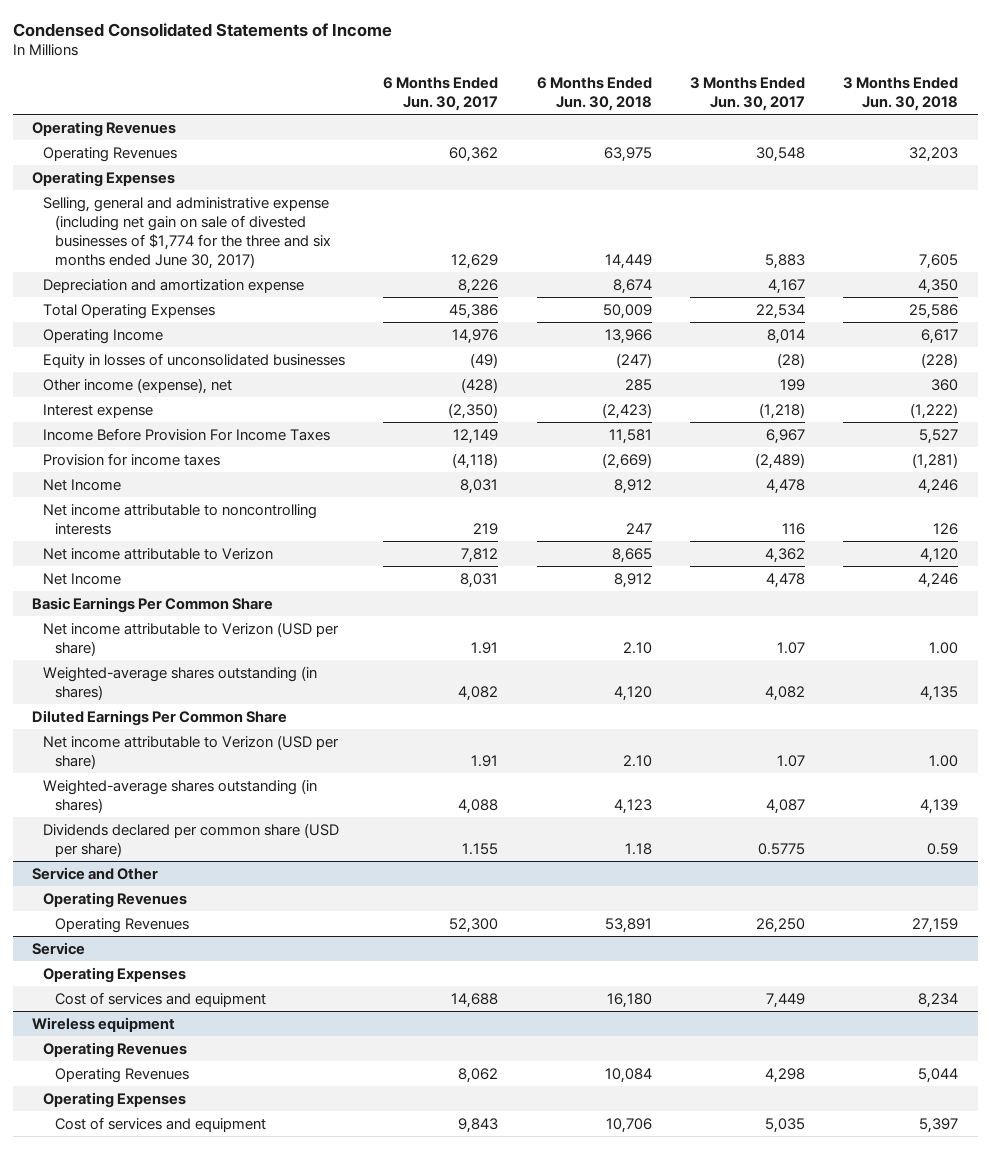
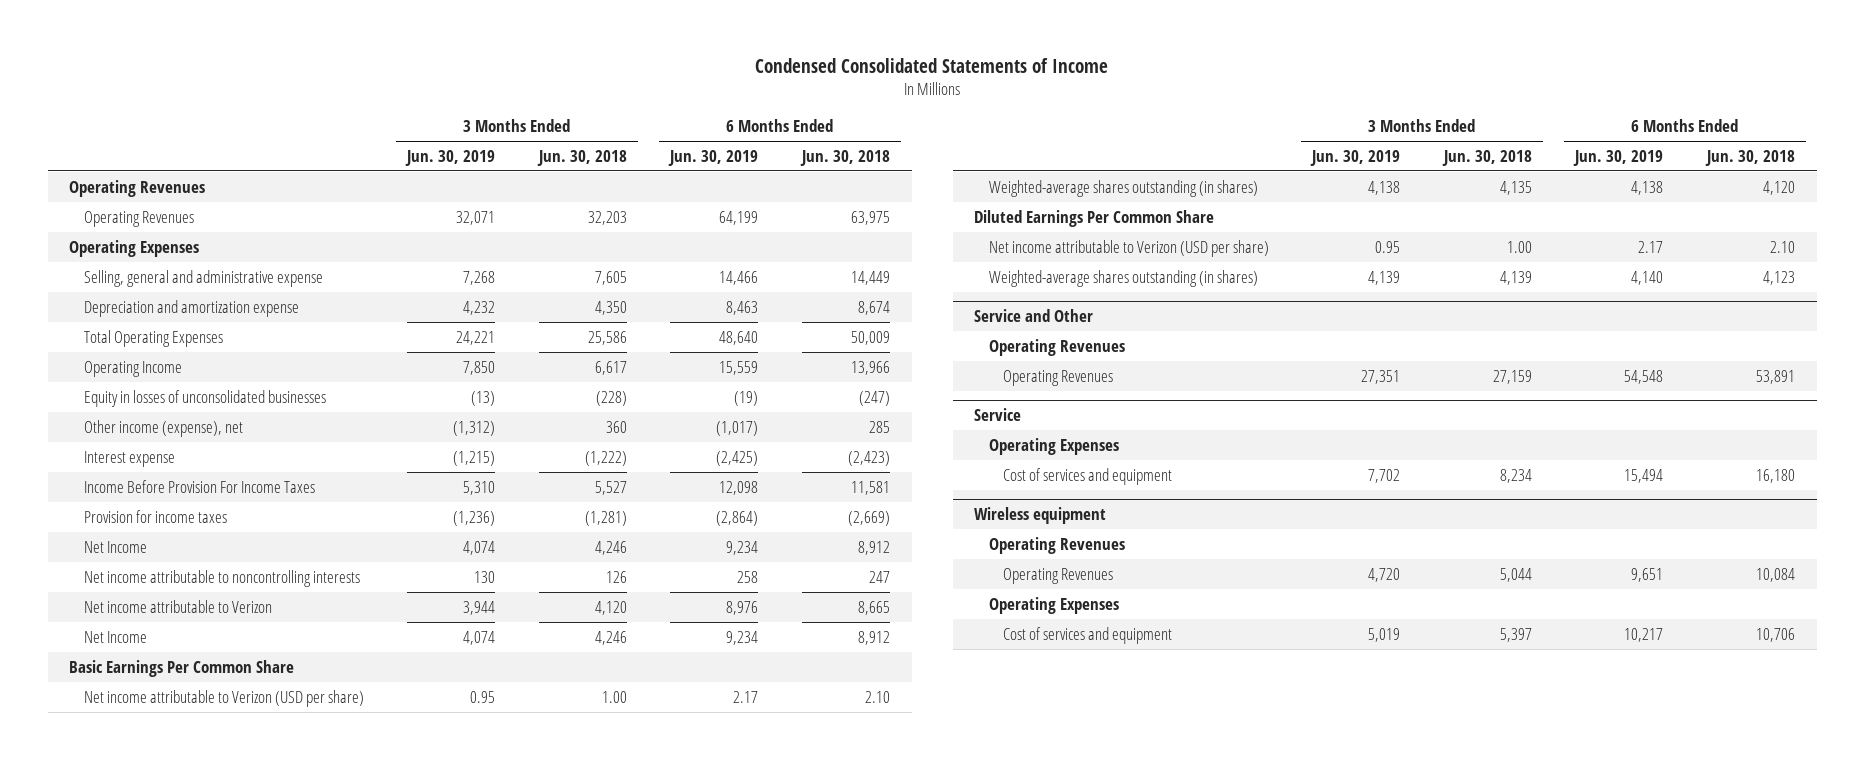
[383,76,499,112] 6 Months Ended Jun. 30, 2017 -> none
[690,76,806,112] 3 Months Ended Jun. 30, 2017 -> none
none -> [405,149,496,166] Jun. 30, 2019
none -> [668,149,759,166] Jun. 30, 2019
[43,196,331,269] Selling, general and administrative expense (including net gain on sale of divested businesses of $1,774 for the three and six months ended June 30, 2017) -> [83,269,323,287] Selling, general and administrative expense
[43,822,340,857] Dividends declared per common share (USD per share) -> none

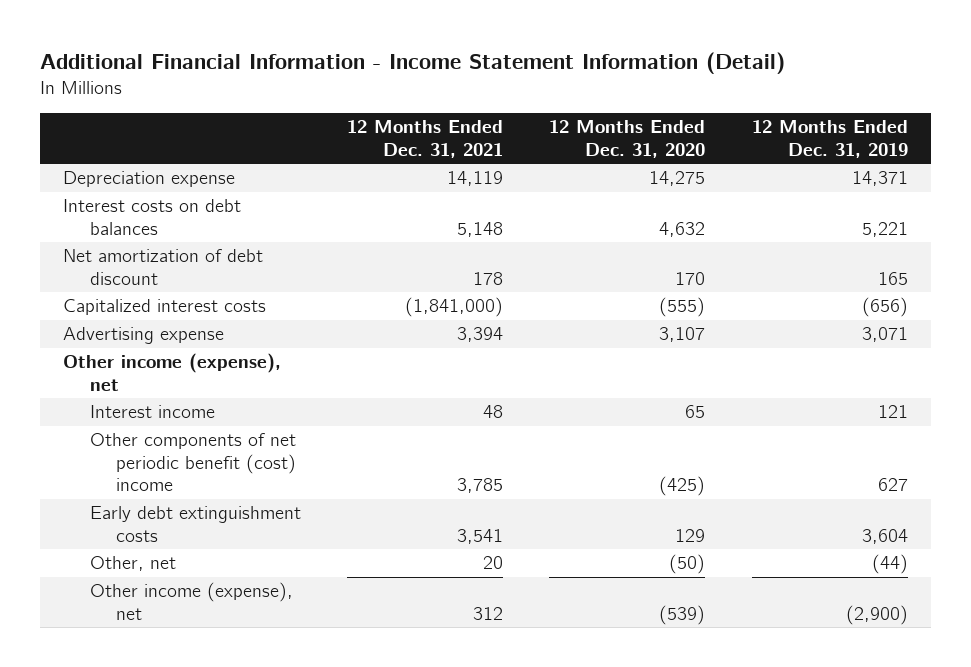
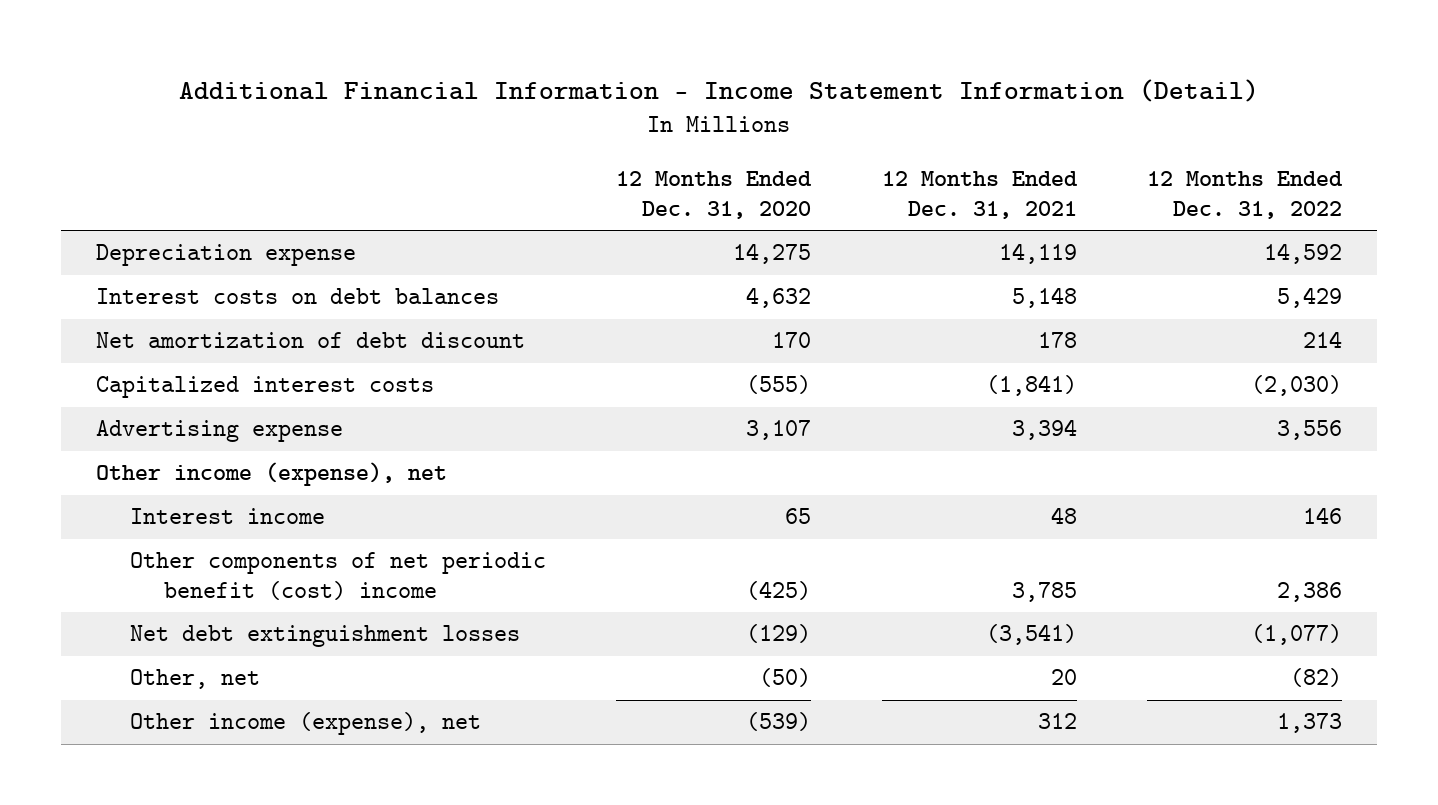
[751,120,908,158] 12 Months Ended Dec. 31, 2019 -> none
none -> [1146,170,1343,219] 12 Months Ended Dec. 31, 2022
[405,297,504,318] (1,841,000) -> [985,375,1077,397] (1,841)
[89,506,301,542] Early debt extinguishment costs -> [130,625,521,648] Net debt extinguishment losses
[457,528,504,544] 3,541 -> [985,624,1077,646] (3,541)
[675,528,706,542] 129 -> [746,624,812,644] (129)

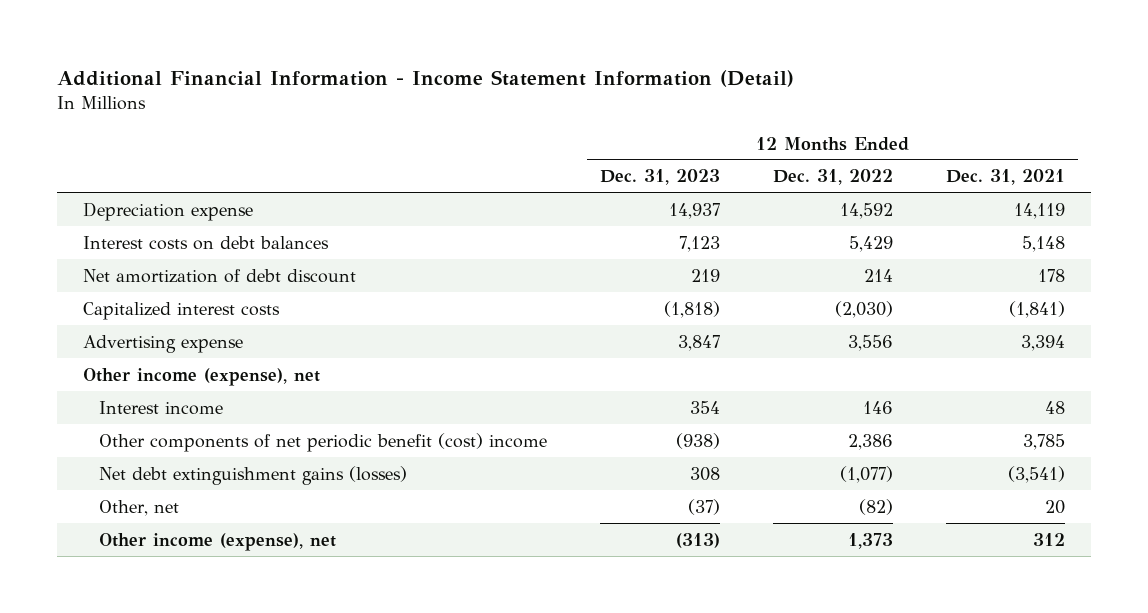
[616,170,813,219] 12 Months Ended Dec. 31, 2020 -> none
none -> [600,169,721,186] Dec. 31, 2023
[130,625,521,648] Net debt extinguishment losses -> [99,465,408,485] Net debt extinguishment gains (losses)

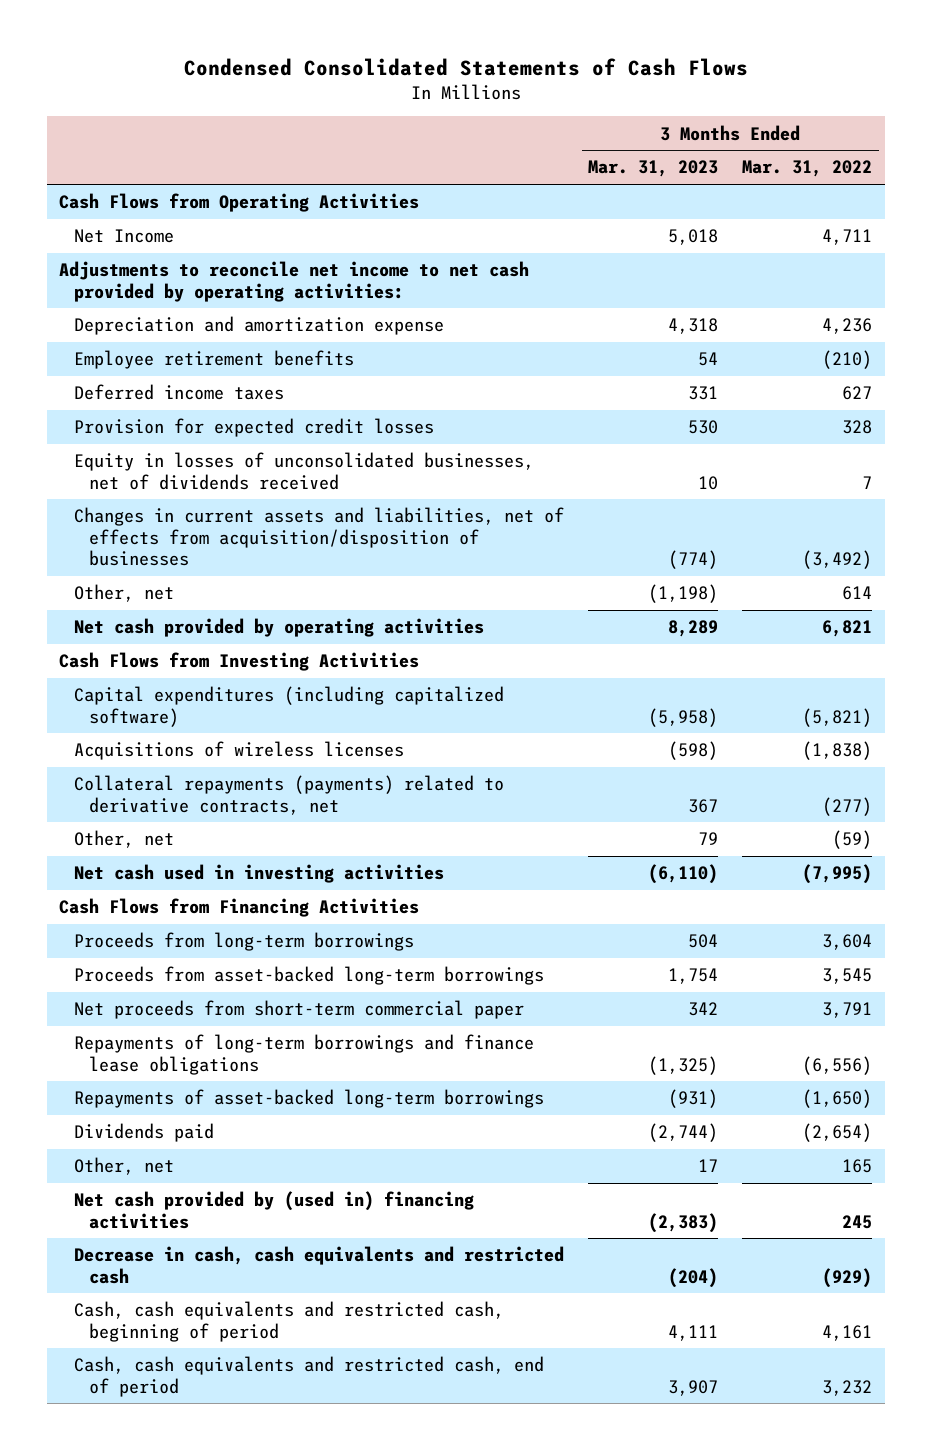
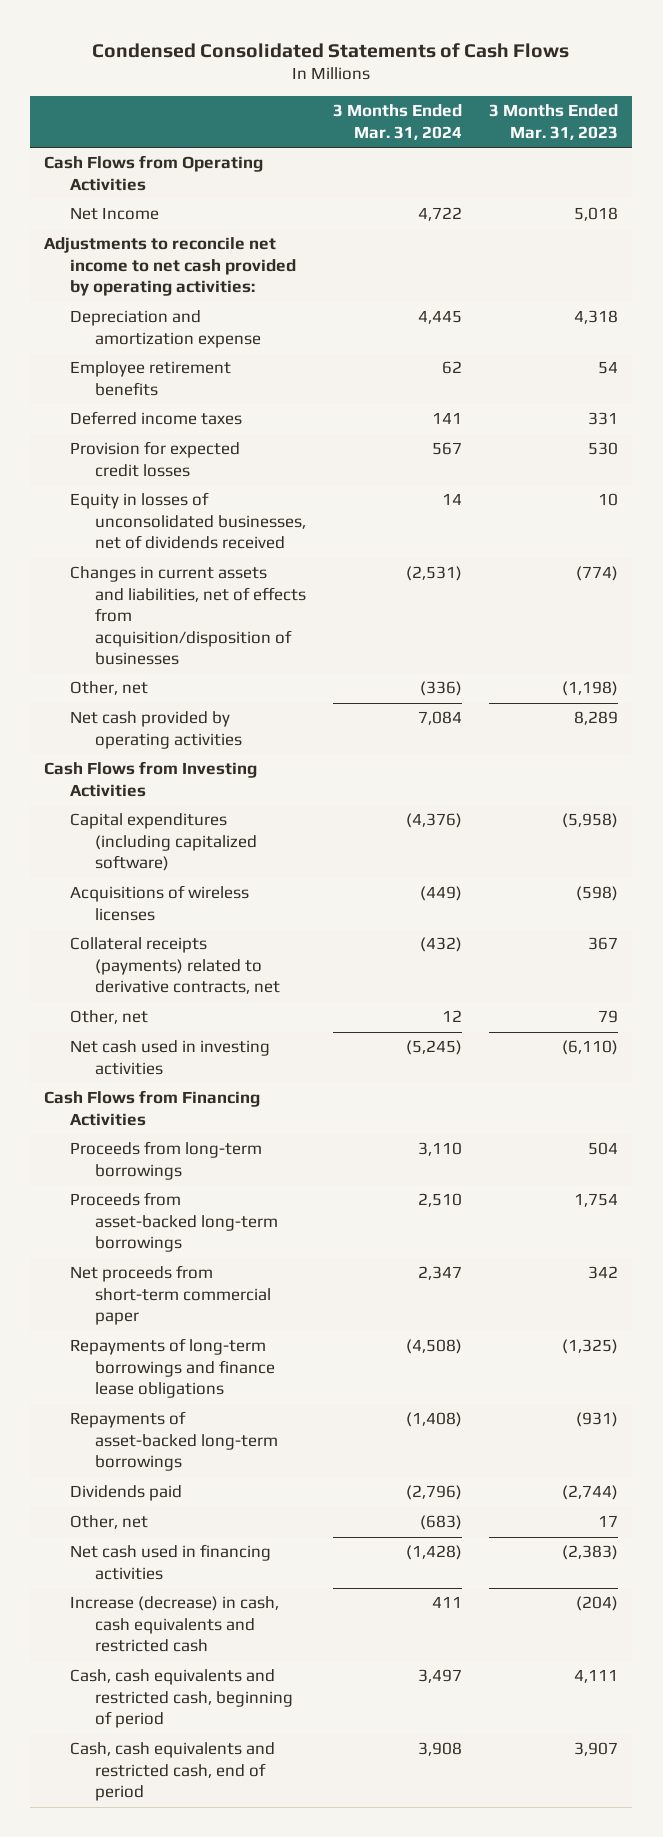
[742,160,873,178] Mar. 31, 2022 -> none
none -> [333,104,463,140] 3 Months Ended Mar. 31, 2024
[73,775,504,815] Collateral repayments (payments) related to derivative contracts, net -> [69,937,280,995] Collateral receipts (payments) related to derivative contracts, net
[73,1191,474,1229] Net cash provided by (used in) financing activities -> [69,1544,271,1580] Net cash used in financing activities
[73,1246,564,1284] Decrease in cash, cash equivalents and restricted cash -> [69,1596,279,1653] Increase (decrease) in cash, cash equivalents and restricted cash

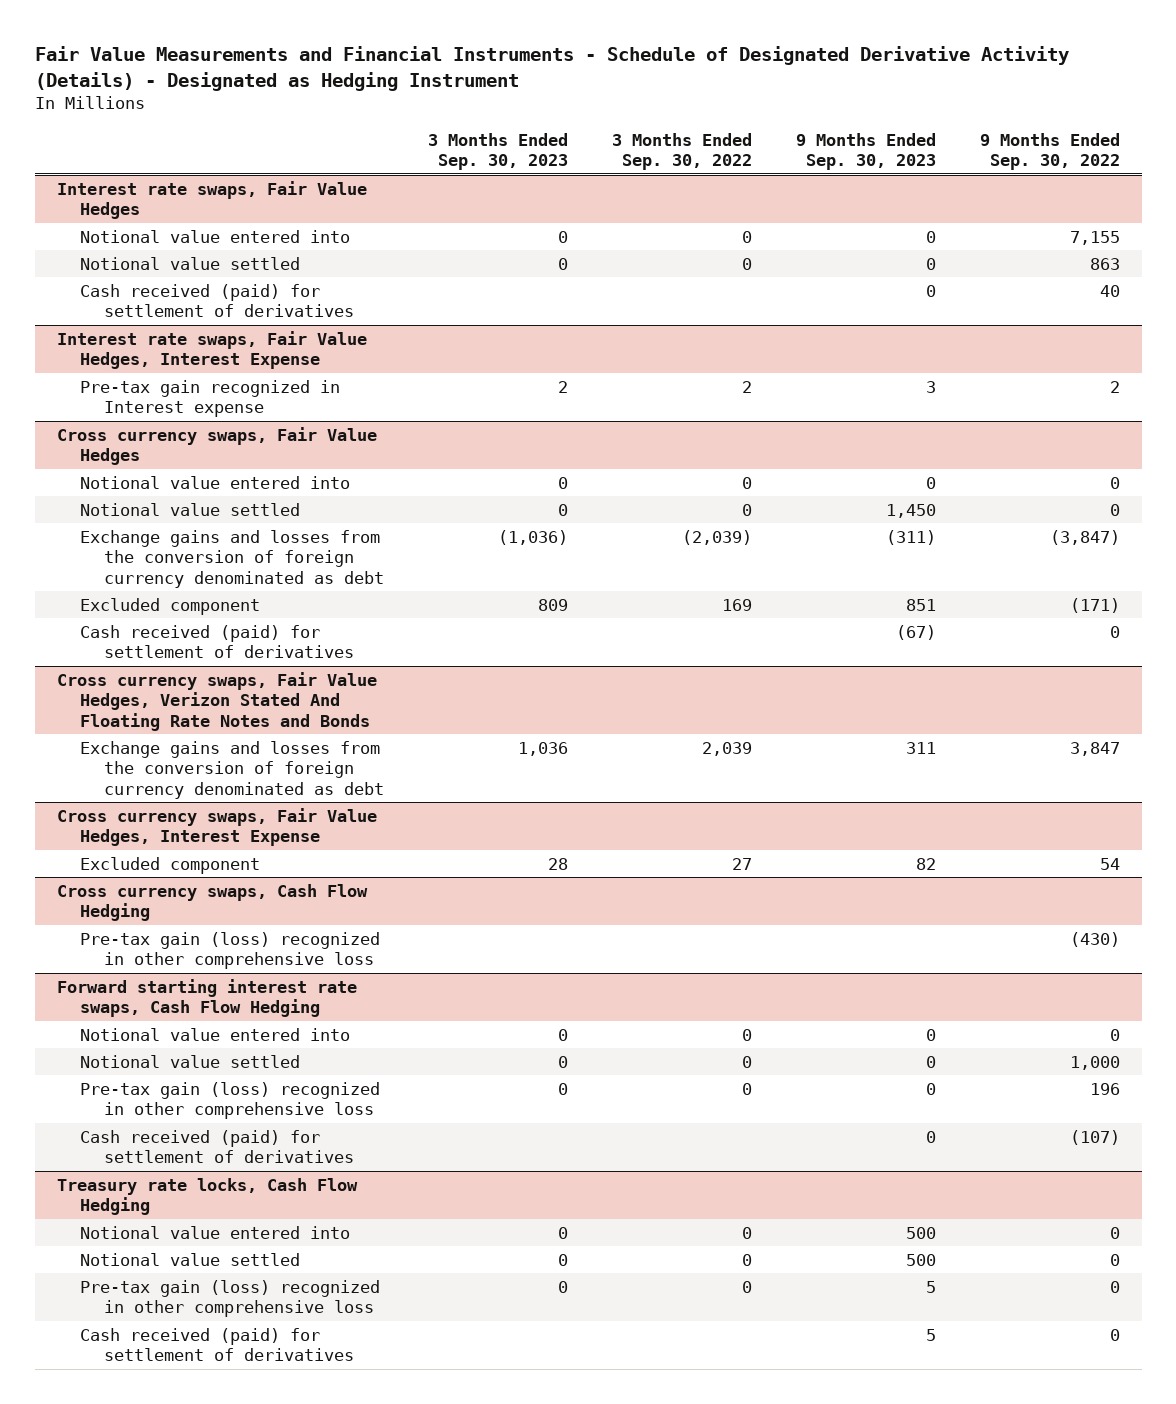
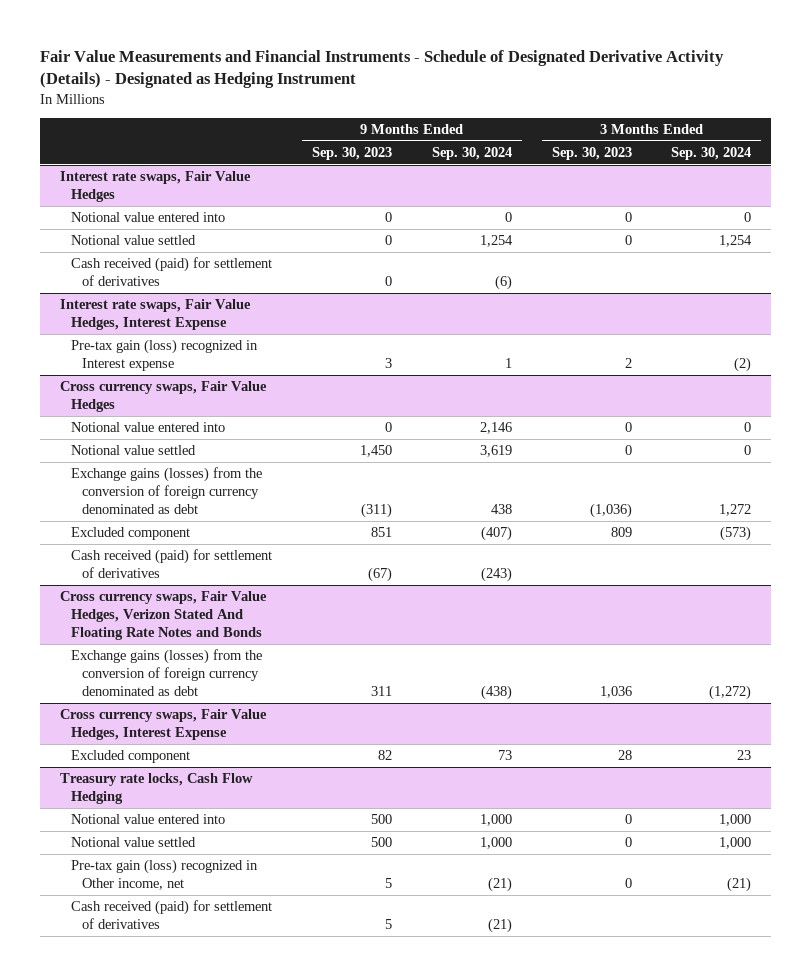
[611,132,752,171] 3 Months Ended Sep. 30, 2022 -> none
[979,132,1120,171] 9 Months Ended Sep. 30, 2022 -> none
none -> [431,147,512,161] Sep. 30, 2024
none -> [671,147,752,161] Sep. 30, 2024
[80,379,341,418] Pre-tax gain recognized in Interest expense -> [71,339,259,372] Pre-tax gain (loss) recognized in Interest expense
[80,529,385,588] Exchange gains and losses from the conversion of foreign currency denominated as debt -> [71,467,263,515] Exchange gains (losses) from the conversion of foreign currency denominated as debt
[80,740,385,799] Exchange gains and losses from the conversion of foreign currency denominated as debt -> [71,649,263,697] Exchange gains (losses) from the conversion of foreign currency denominated as debt
[56,883,368,922] Cross currency swaps, Cash Flow Hedging -> none
[80,931,381,970] Pre-tax gain (loss) recognized in other comprehensive loss -> none
[56,978,357,1018] Forward starting interest rate swaps, Cash Flow Hedging -> none
[80,1027,351,1041] Notional value entered into -> none
[80,1054,301,1068] Notional value settled -> none
[80,1081,381,1120] Pre-tax gain (loss) recognized in other comprehensive loss -> none
[80,1129,355,1164] Cash received (paid) for settlement of derivatives -> none
[80,1279,381,1318] Pre-tax gain (loss) recognized in other comprehensive loss -> [71,859,259,891] Pre-tax gain (loss) recognized in Other income, net

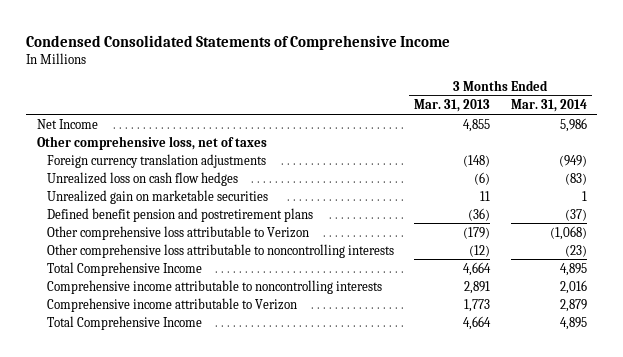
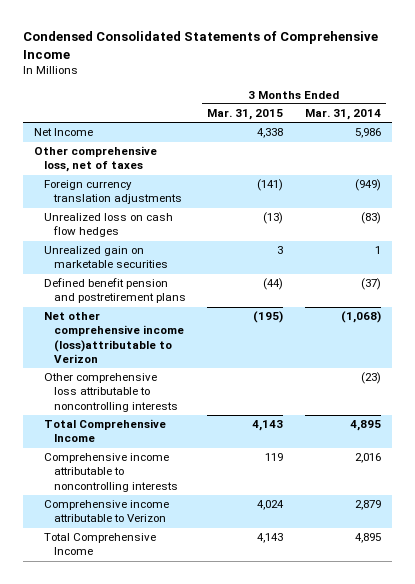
[414,99,491,113] Mar. 31, 2013 -> none
none -> [207,109,284,121] Mar. 31, 2015
[46,225,309,240] Other comprehensive loss attributable to Verizon -> [43,312,184,363] Net other comprehensive income (loss)attributable to Verizon

